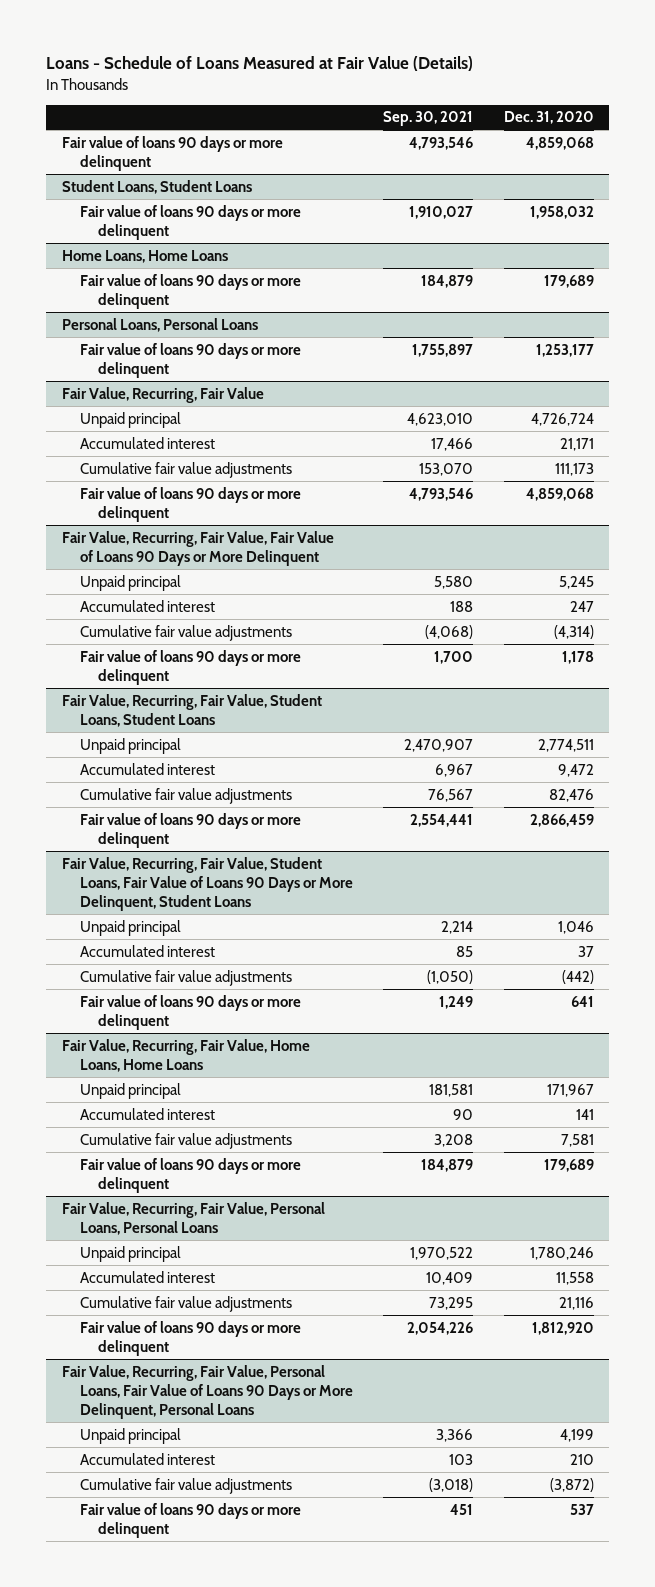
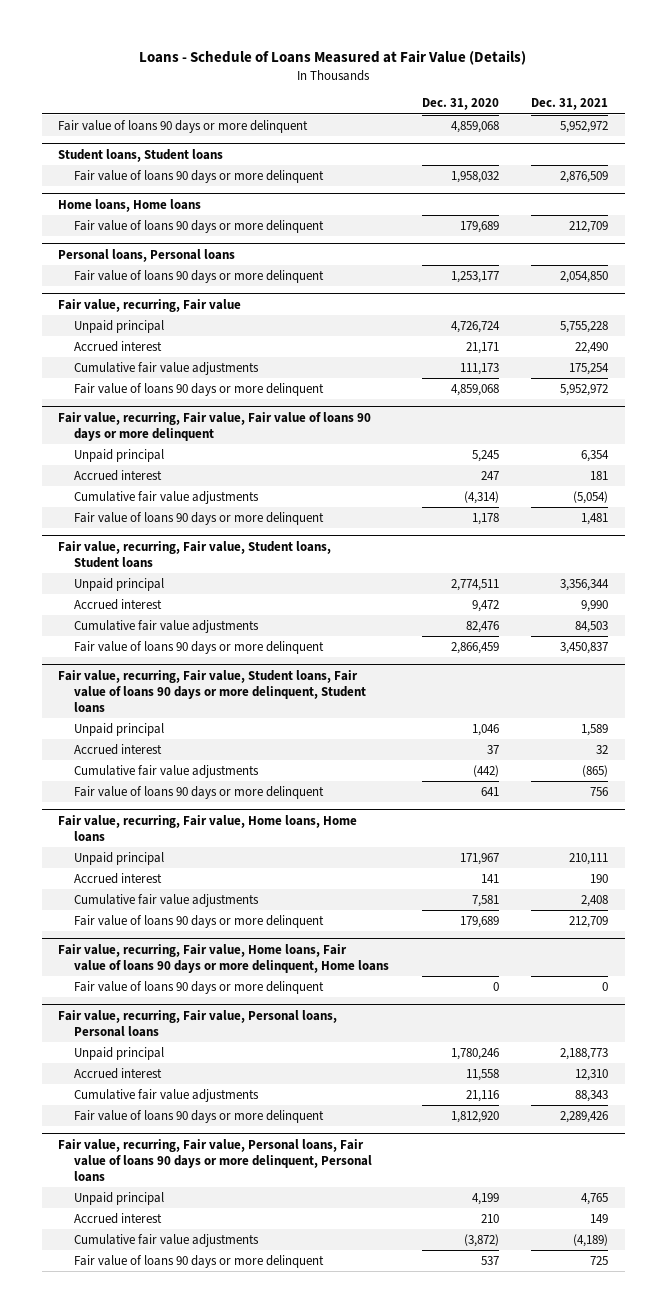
[383,111,474,127] Sep. 30, 2021 -> none
none -> [531,98,609,111] Dec. 31, 2021
[61,179,252,194] Student Loans, Student Loans -> [58,148,224,162] Student loans, Student loans
[61,249,228,263] Home Loans, Home Loans -> [58,198,202,212] Home loans, Home loans
[61,317,258,332] Personal Loans, Personal Loans -> [58,248,236,262] Personal loans, Personal loans
[61,386,264,403] Fair Value, Recurring, Fair Value -> [58,298,242,312] Fair value, recurring, Fair value
[79,436,215,449] Accumulated interest -> [74,340,163,352] Accrued interest
[61,530,334,566] Fair Value, Recurring, Fair Value, Fair Value of Loans 90 Days or More Delinquent -> [58,411,372,441] Fair value, recurring, Fair value, Fair value of loans 90 days or more delinquent
[79,599,215,612] Accumulated interest -> [74,469,163,481] Accrued interest
[61,693,322,727] Fair Value, Recurring, Fair Value, Student Loans, Student Loans -> [58,540,332,568] Fair value, recurring, Fair value, Student loans, Student loans
[79,762,215,775] Accumulated interest -> [74,598,163,610] Accrued interest
[61,856,353,911] Fair Value, Recurring, Fair Value, Student Loans, Fair Value of Loans 90 Days or More Delinquent, Student Loans -> [58,669,367,713] Fair value, recurring, Fair value, Student loans, Fair value of loans 90 days or more delinquent, Student loans
[79,944,215,957] Accumulated interest -> [74,743,163,755] Accrued interest
[61,1038,310,1072] Fair Value, Recurring, Fair Value, Home Loans, Home Loans -> [58,814,358,842] Fair value, recurring, Fair value, Home loans, Home loans
[79,1107,215,1120] Accumulated interest -> [74,872,163,884] Accrued interest
none -> [58,943,390,973] Fair value, recurring, Fair value, Home loans, Fair value of loans 90 days or more delinquent, Home loans
none -> [74,980,325,994] Fair value of loans 90 days or more delinquent
[61,1201,325,1235] Fair Value, Recurring, Fair Value, Personal Loans, Personal Loans -> [58,1009,338,1037] Fair value, recurring, Fair value, Personal loans, Personal loans
[79,1270,215,1283] Accumulated interest -> [74,1067,163,1079] Accrued interest
[61,1364,353,1419] Fair Value, Recurring, Fair Value, Personal Loans, Fair Value of Loans 90 Days or More Delinquent, Personal Loans -> [58,1138,373,1182] Fair value, recurring, Fair value, Personal loans, Fair value of loans 90 days or more delinquent, Personal loans
[79,1452,215,1465] Accumulated interest -> [74,1212,163,1224] Accrued interest

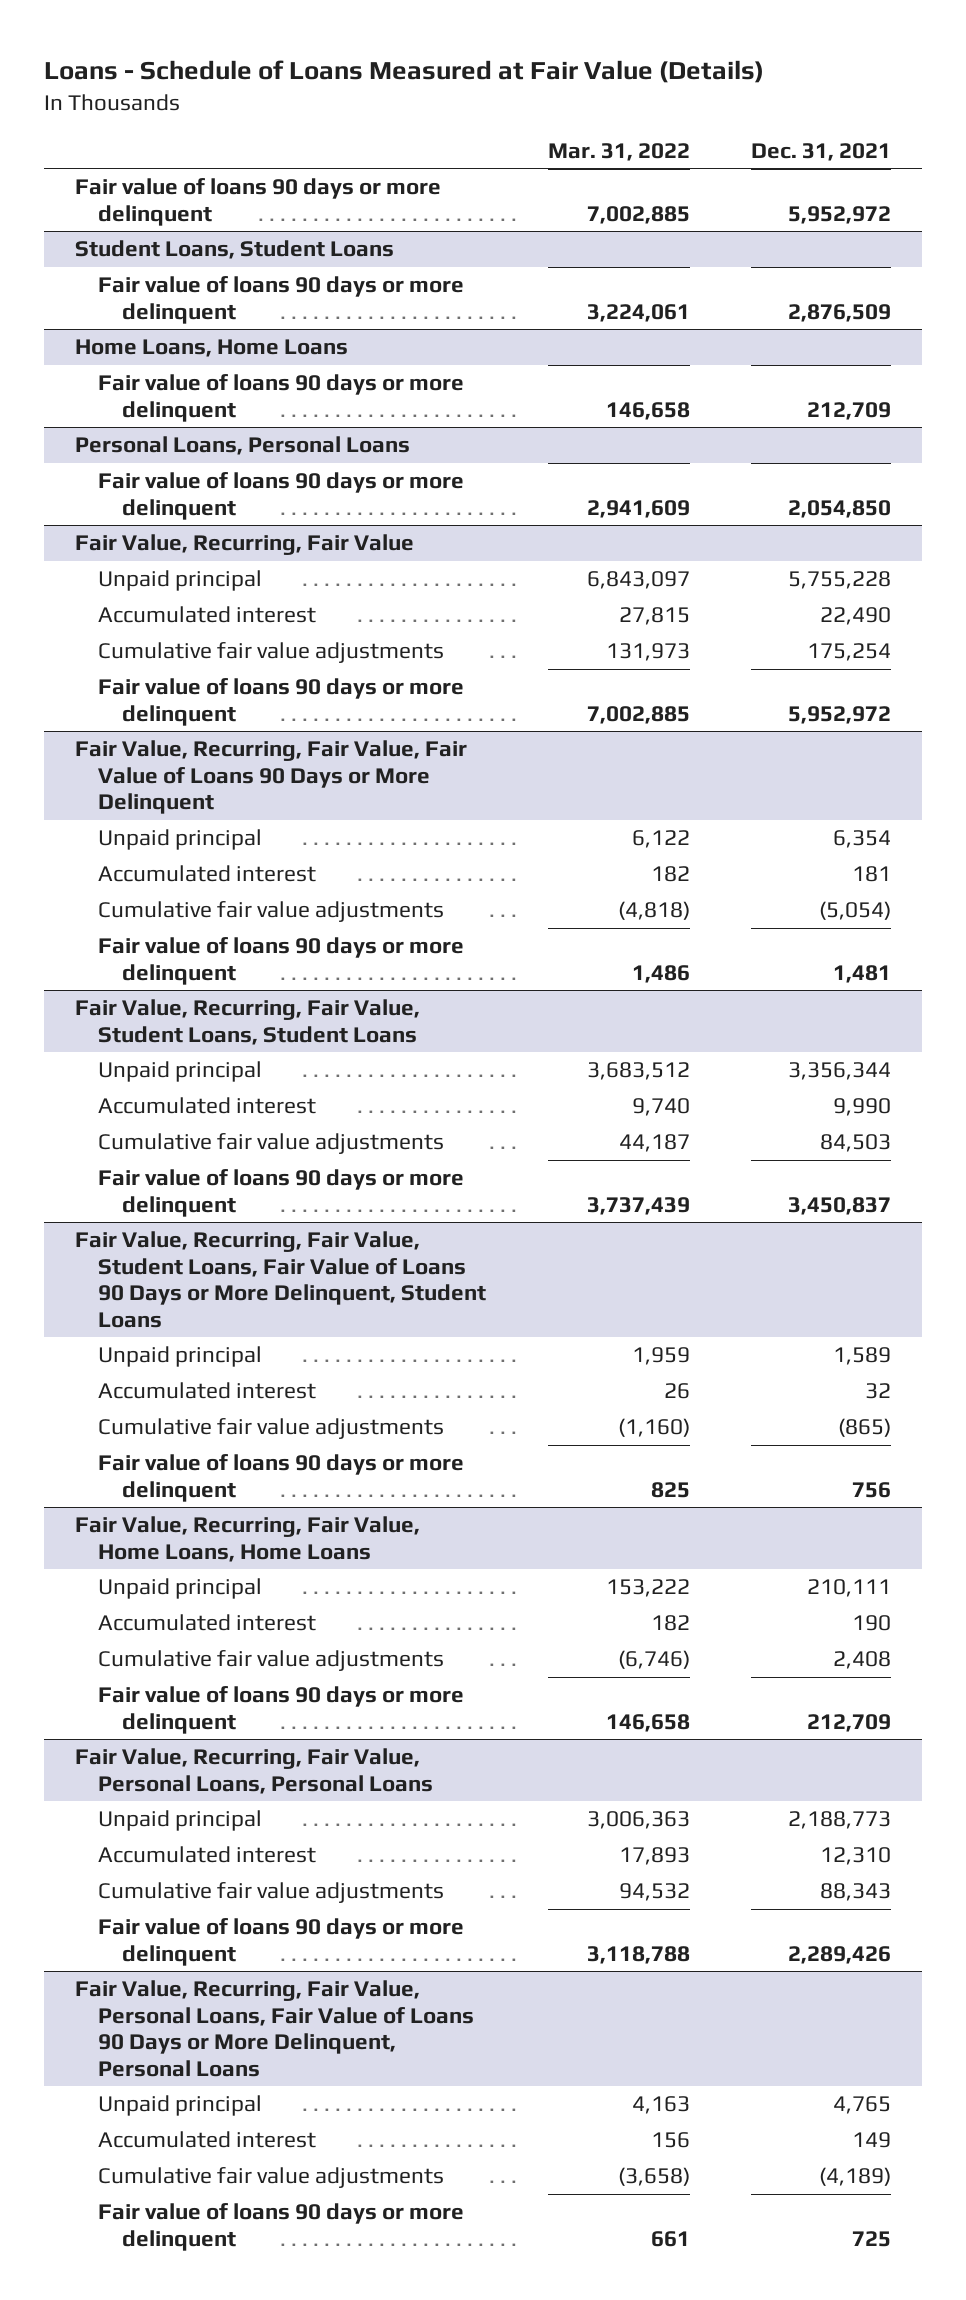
[421,98,499,111] Dec. 31, 2020 -> none
none -> [547,142,690,161] Mar. 31, 2022
[58,148,224,162] Student loans, Student loans -> [74,240,394,260] Student Loans, Student Loans
[58,198,202,212] Home loans, Home loans -> [74,339,348,358] Home Loans, Home Loans
[58,248,236,262] Personal loans, Personal loans -> [74,436,410,456] Personal Loans, Personal Loans
[58,298,242,312] Fair value, recurring, Fair value -> [74,534,414,556] Fair Value, Recurring, Fair Value
[74,340,163,352] Accrued interest -> [98,606,317,624] Accumulated interest
[58,411,372,441] Fair value, recurring, Fair value, Fair value of loans 90 days or more delinquent -> [74,740,467,815] Fair Value, Recurring, Fair Value, Fair Value of Loans 90 Days or More Delinquent
[74,469,163,481] Accrued interest -> [98,865,317,883] Accumulated interest
[58,540,332,568] Fair value, recurring, Fair value, Student loans, Student loans -> [74,999,420,1045] Fair Value, Recurring, Fair Value, Student Loans, Student Loans
[74,598,163,610] Accrued interest -> [98,1097,317,1115] Accumulated interest
[58,669,367,713] Fair value, recurring, Fair value, Student loans, Fair value of loans 90 days or more delinquent, Student loans -> [74,1231,487,1328] Fair Value, Recurring, Fair Value, Student Loans, Fair Value of Loans 90 Days or More Delinquent, Student Loans
[74,743,163,755] Accrued interest -> [98,1382,317,1400] Accumulated interest
[58,814,358,842] Fair value, recurring, Fair value, Home loans, Home loans -> [74,1516,420,1562] Fair Value, Recurring, Fair Value, Home Loans, Home Loans
[74,872,163,884] Accrued interest -> [98,1614,317,1632] Accumulated interest
[58,943,390,973] Fair value, recurring, Fair value, Home loans, Fair value of loans 90 days or more delinquent, Home loans -> none
[74,980,325,994] Fair value of loans 90 days or more delinquent -> none
[58,1009,338,1037] Fair value, recurring, Fair value, Personal loans, Personal loans -> [74,1748,434,1794] Fair Value, Recurring, Fair Value, Personal Loans, Personal Loans
[74,1067,163,1079] Accrued interest -> [98,1846,317,1864] Accumulated interest
[58,1138,373,1182] Fair value, recurring, Fair value, Personal loans, Fair value of loans 90 days or more delinquent, Personal loans -> [74,1980,475,2077] Fair Value, Recurring, Fair Value, Personal Loans, Fair Value of Loans 90 Days or More Delinquent, Personal Loans
[74,1212,163,1224] Accrued interest -> [98,2131,317,2149] Accumulated interest

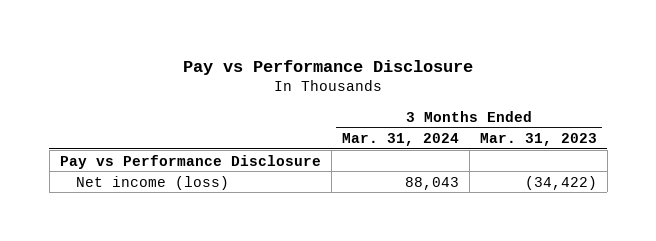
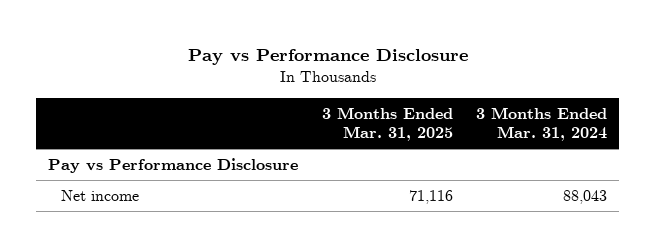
[479,133,597,147] Mar. 31, 2023 -> none
none -> [321,106,453,142] 3 Months Ended Mar. 31, 2025
[75,175,229,190] Net income (loss) -> [61,190,140,202] Net income

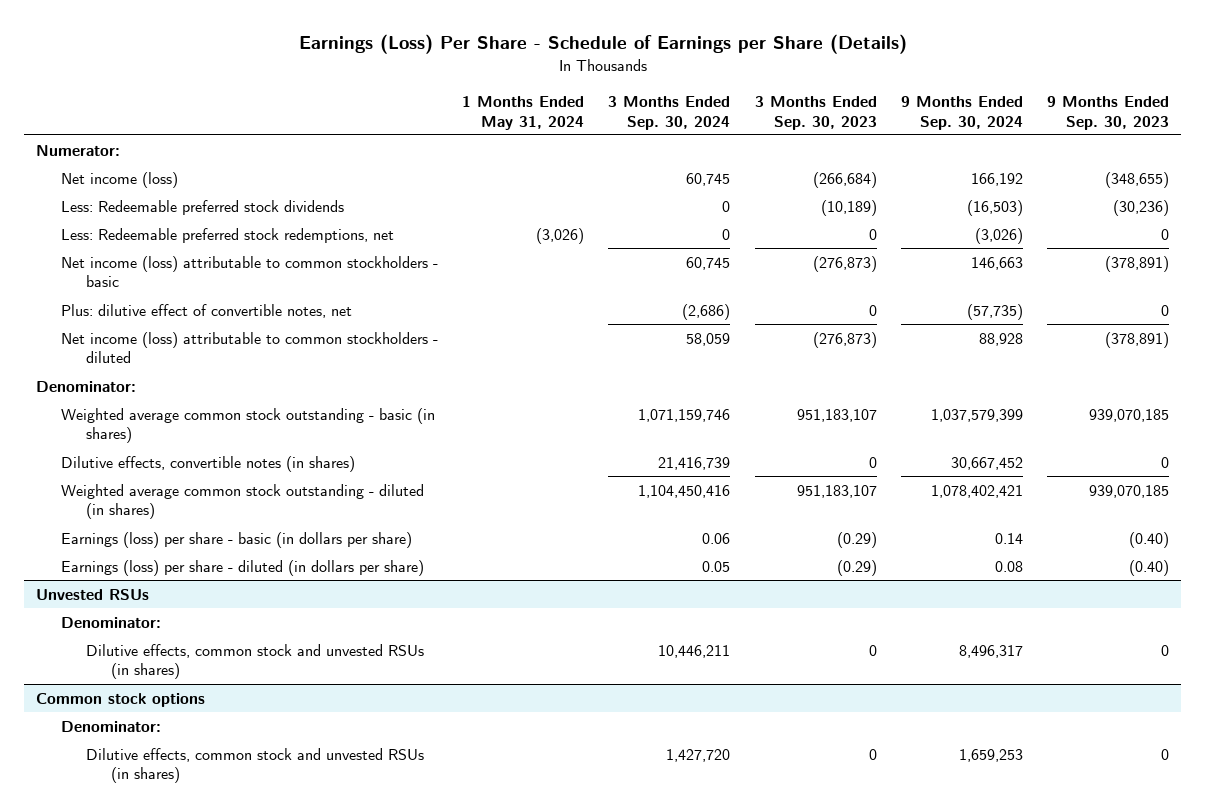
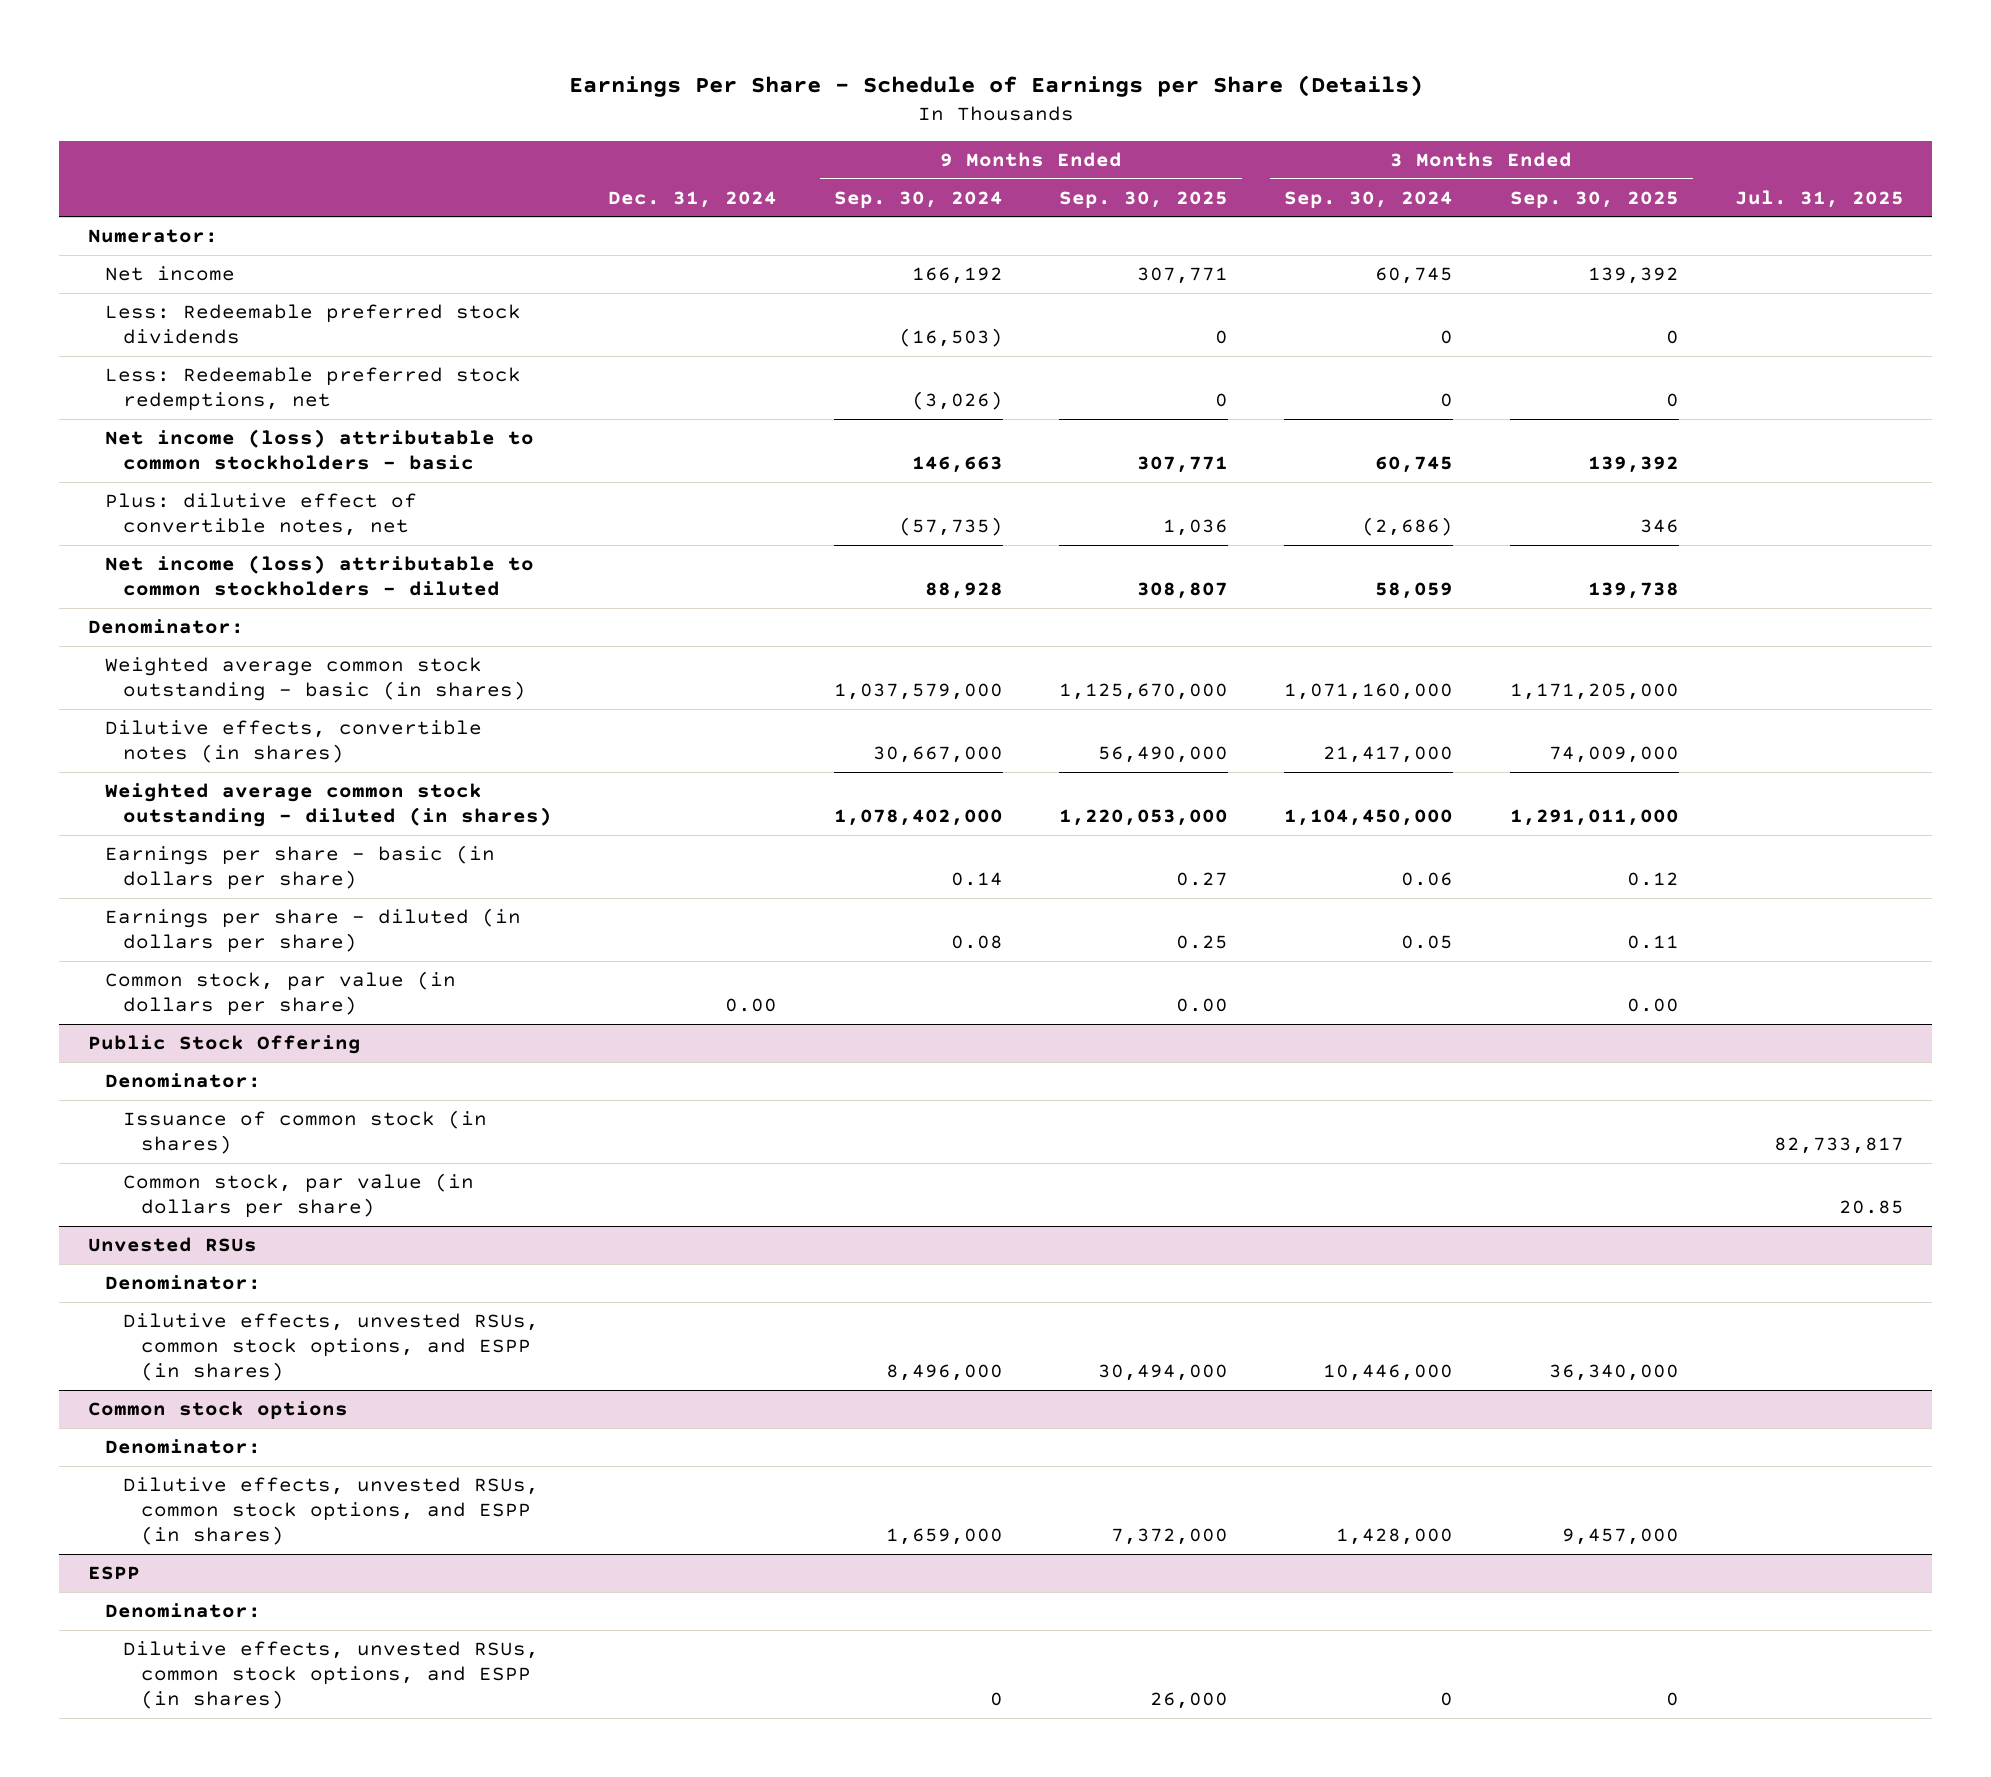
[298,34,907,55] Earnings (Loss) Per Share - Schedule of Earnings per Share (Details) -> [568,74,1423,97] Earnings Per Share - Schedule of Earnings per Share (Details)
[462,95,585,130] 1 Months Ended May 31, 2024 -> none
[754,95,877,130] 3 Months Ended Sep. 30, 2023 -> none
[1047,95,1170,130] 9 Months Ended Sep. 30, 2023 -> none
none -> [608,190,778,208] Dec. 31, 2024
none -> [1058,190,1228,208] Sep. 30, 2025
none -> [1509,190,1679,208] Sep. 30, 2025
none -> [1734,189,1904,208] Jul. 31, 2025
[61,171,179,188] Net income (loss) -> [105,266,236,282] Net income
[638,408,731,422] 1,071,159,746 -> [1284,683,1454,701] 1,071,160,000
[930,408,1023,422] 1,037,579,399 -> [833,683,1003,701] 1,037,579,000
[658,456,731,470] 21,416,739 -> [1323,746,1454,764] 21,417,000
[950,456,1023,470] 30,667,452 -> [872,746,1003,764] 30,667,000
[638,484,731,498] 1,104,450,416 -> [1284,809,1454,827] 1,104,450,000
[930,484,1023,498] 1,078,402,421 -> [833,809,1003,827] 1,078,402,000
[61,531,413,548] Earnings (loss) per share - basic (in dollars per share) -> [105,845,496,891] Earnings per share - basic (in dollars per share)
[61,559,425,576] Earnings (loss) per share - diluted (in dollars per share) -> [105,908,522,954] Earnings per share - diluted (in dollars per share)
none -> [105,971,457,1017] Common stock, par value (in dollars per share)
none -> [87,1035,361,1055] Public Stock Offering
none -> [105,1073,262,1089] Denominator:
none -> [123,1110,488,1155] Issuance of common stock (in shares)
none -> [123,1173,475,1219] Common stock, par value (in dollars per share)
[85,643,424,680] Dilutive effects, common stock and unvested RSUs (in shares) -> [123,1313,540,1382] Dilutive effects, unvested RSUs, common stock options, and ESPP (in shares)
[658,644,731,658] 10,446,211 -> [1323,1364,1454,1382] 10,446,000
[958,644,1023,658] 8,496,317 -> [885,1364,1003,1382] 8,496,000
[85,747,424,784] Dilutive effects, common stock and unvested RSUs (in shares) -> [123,1477,540,1546] Dilutive effects, unvested RSUs, common stock options, and ESPP (in shares)
[666,748,731,762] 1,427,720 -> [1336,1528,1454,1546] 1,428,000
[958,748,1023,762] 1,659,253 -> [885,1528,1003,1546] 1,659,000
none -> [87,1566,140,1581] ESPP
none -> [105,1603,262,1619] Denominator:
none -> [123,1641,540,1710] Dilutive effects, unvested RSUs, common stock options, and ESPP (in shares)

